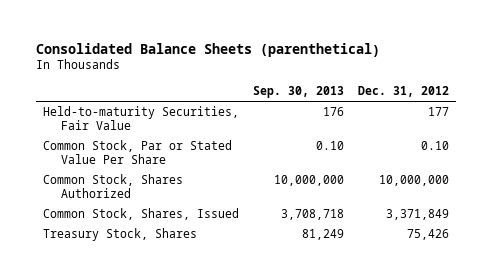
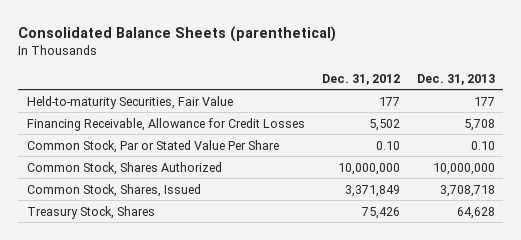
[252,86,344,99] Sep. 30, 2013 -> none
none -> [416,73,495,85] Dec. 31, 2013
none -> [26,117,305,131] Financing Receivable, Allowance for Credit Losses

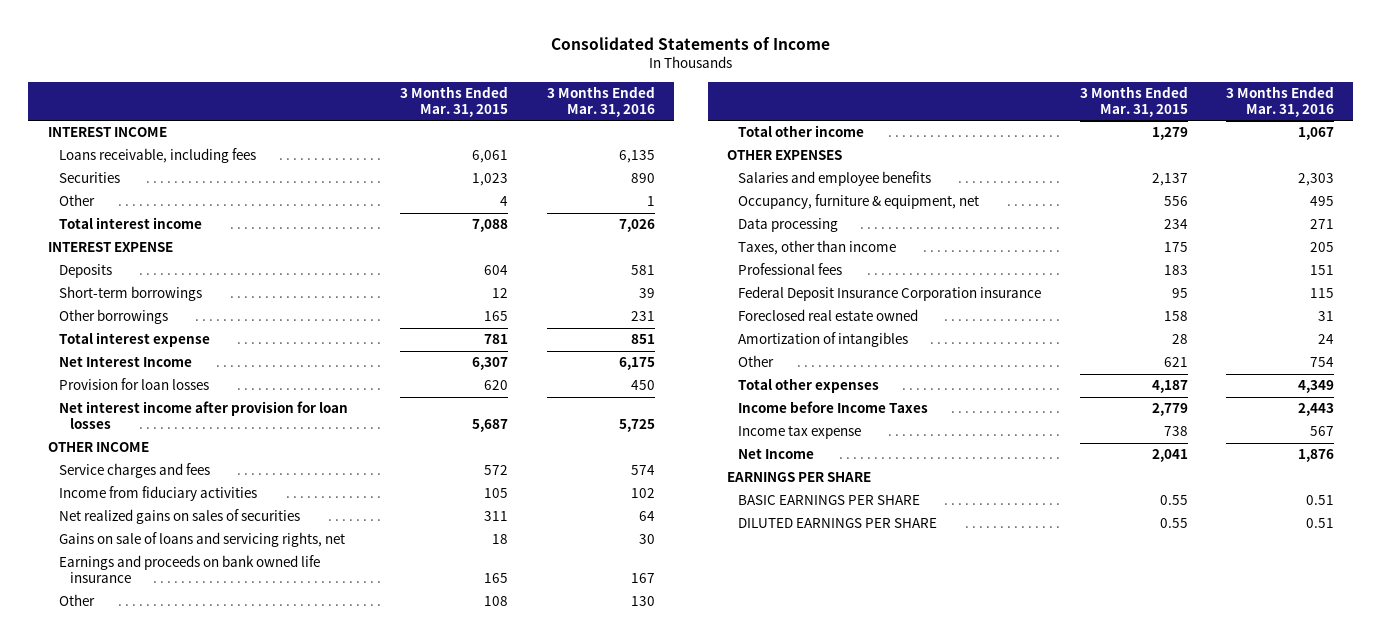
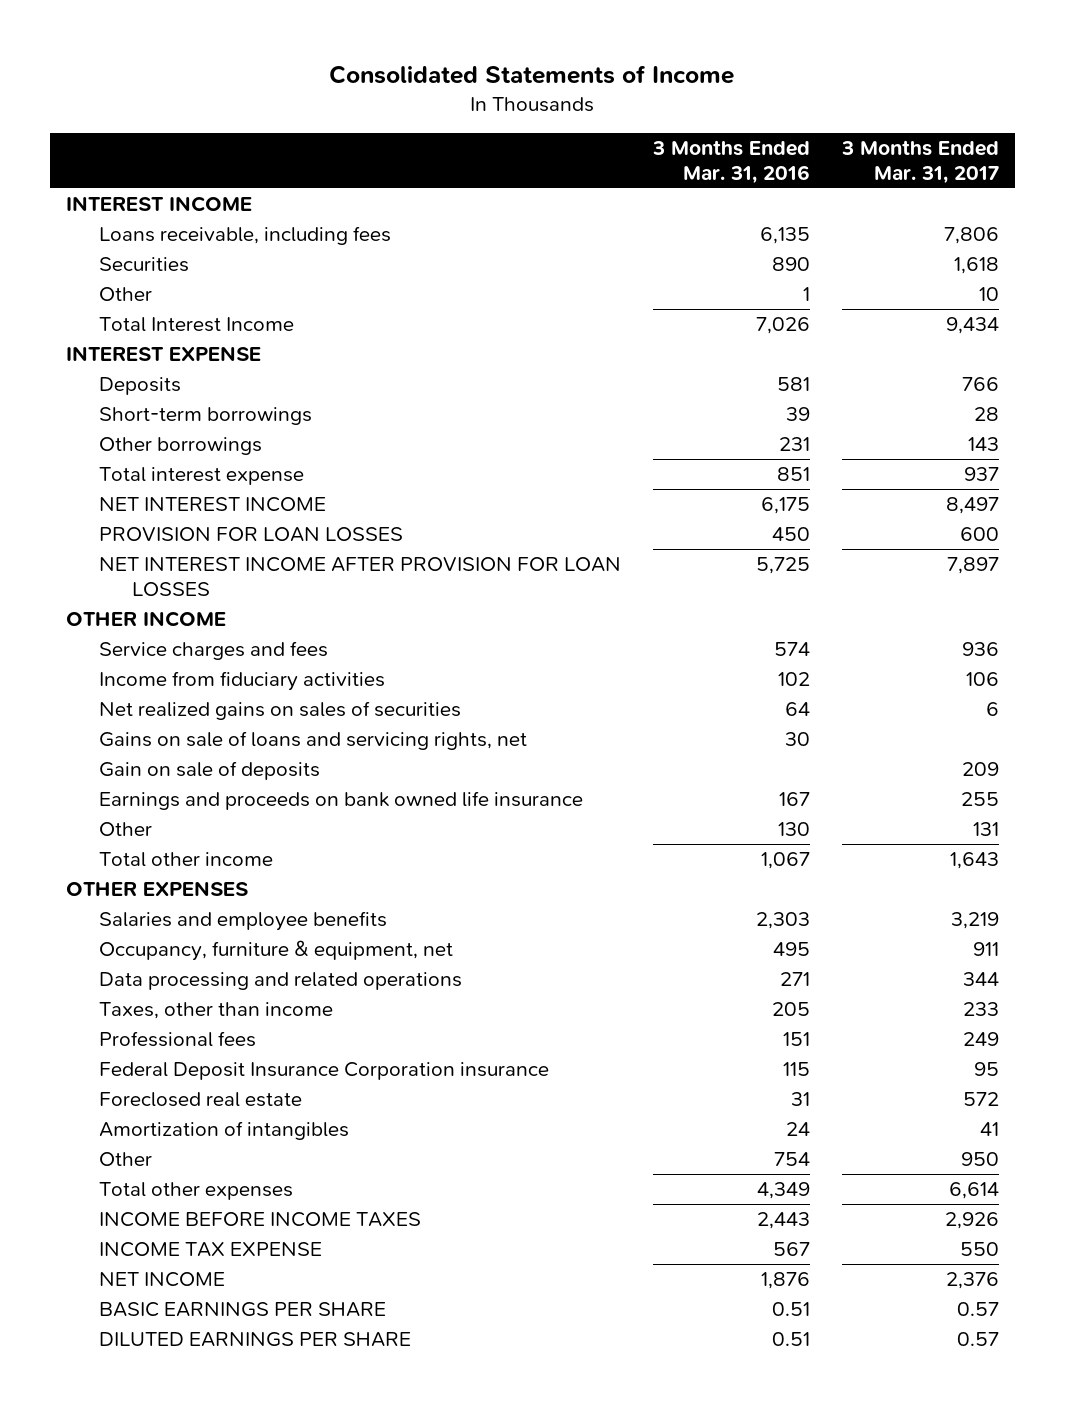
[400,85,509,118] 3 Months Ended Mar. 31, 2015 -> none
none -> [840,140,999,184] 3 Months Ended Mar. 31, 2017
[58,217,202,230] Total interest income -> [98,317,294,333] Total Interest Income
[58,356,192,368] Net Interest Income -> [98,497,326,513] NET INTEREST INCOME
[58,378,209,391] Provision for loan losses -> [98,527,403,543] PROVISION FOR LOAN LOSSES
[58,401,348,430] Net interest income after provision for loan losses -> [98,557,621,597] NET INTEREST INCOME AFTER PROVISION FOR LOAN LOSSES
none -> [98,761,320,781] Gain on sale of deposits
[738,218,839,233] Data processing -> [98,972,462,991] Data processing and related operations
[738,309,919,322] Foreclosed real estate owned -> [98,1092,302,1108] Foreclosed real estate
[727,472,872,483] EARNINGS PER SHARE -> none
[738,401,929,414] Income before Income Taxes -> [98,1212,421,1228] INCOME BEFORE INCOME TAXES
[738,425,862,440] Income tax expense -> [98,1242,322,1258] INCOME TAX EXPENSE
[738,448,815,460] Net Income -> [98,1272,225,1288] NET INCOME

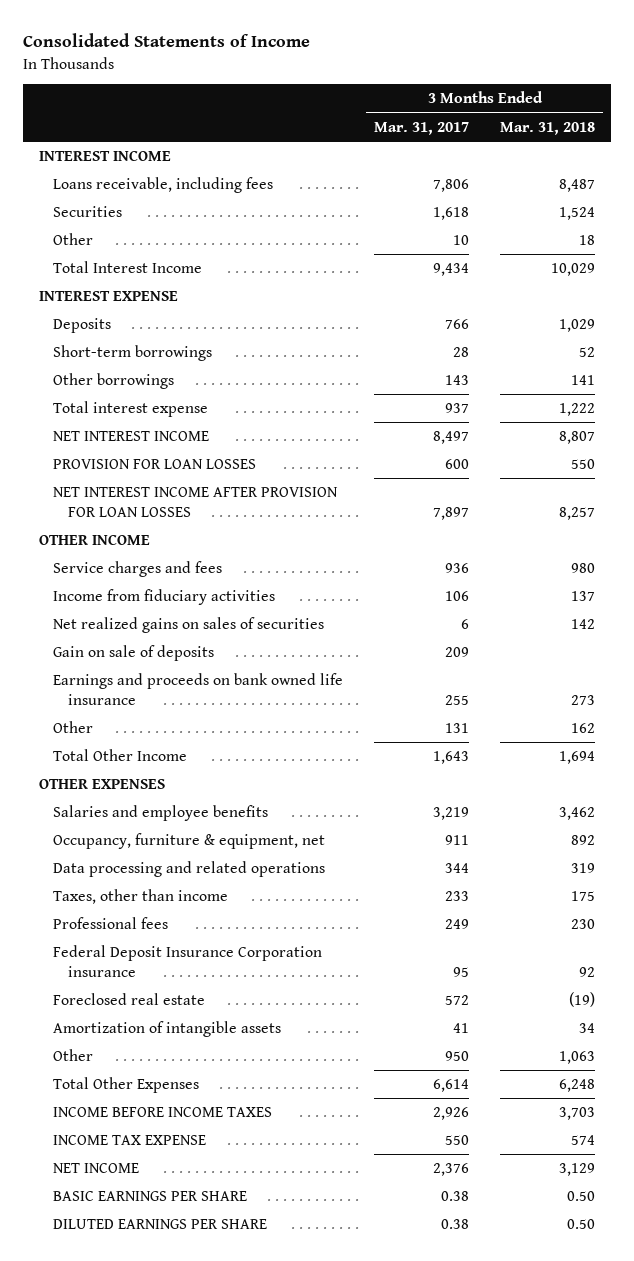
[651,140,810,184] 3 Months Ended Mar. 31, 2016 -> none
none -> [500,121,596,135] Mar. 31, 2018
[98,731,527,751] Gains on sale of loans and servicing rights, net -> none
[98,852,273,868] Total other income -> [53,749,188,762] Total Other Income
[98,1121,349,1141] Amortization of intangibles -> [53,1021,282,1038] Amortization of intangible assets
[98,1182,293,1201] Total other expenses -> [53,1077,200,1094] Total Other Expenses
[956,1302,999,1317] 0.57 -> [441,1191,470,1202] 0.38
[956,1332,999,1347] 0.57 -> [441,1219,470,1230] 0.38

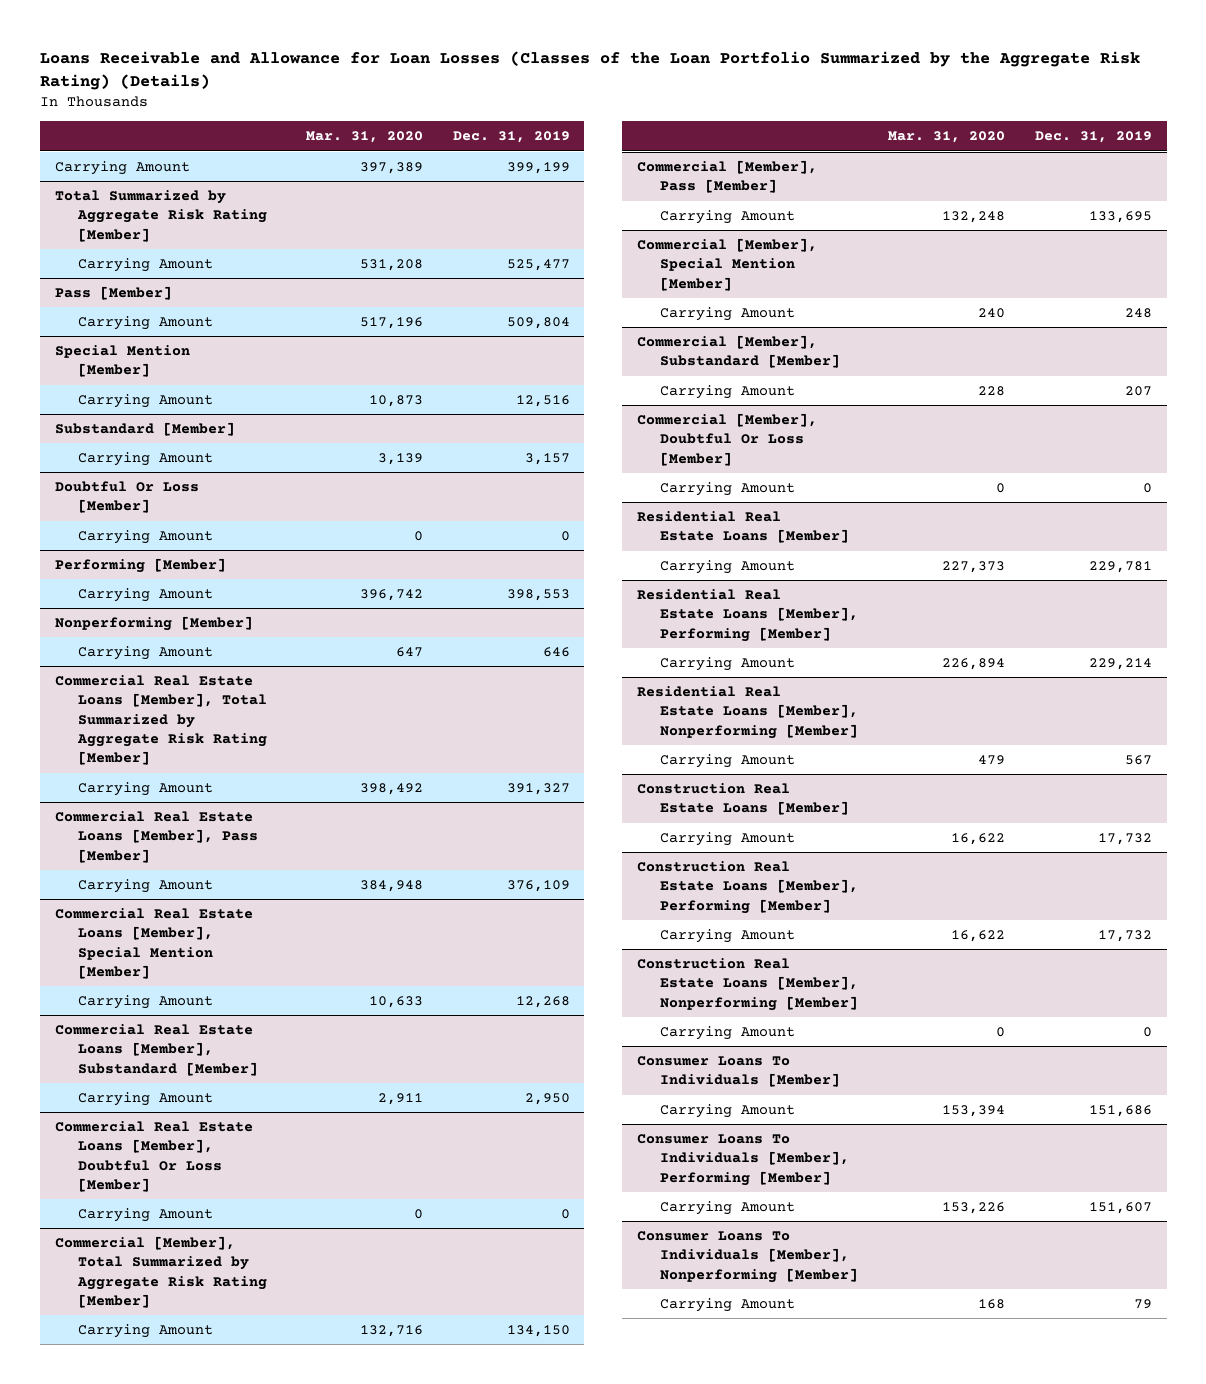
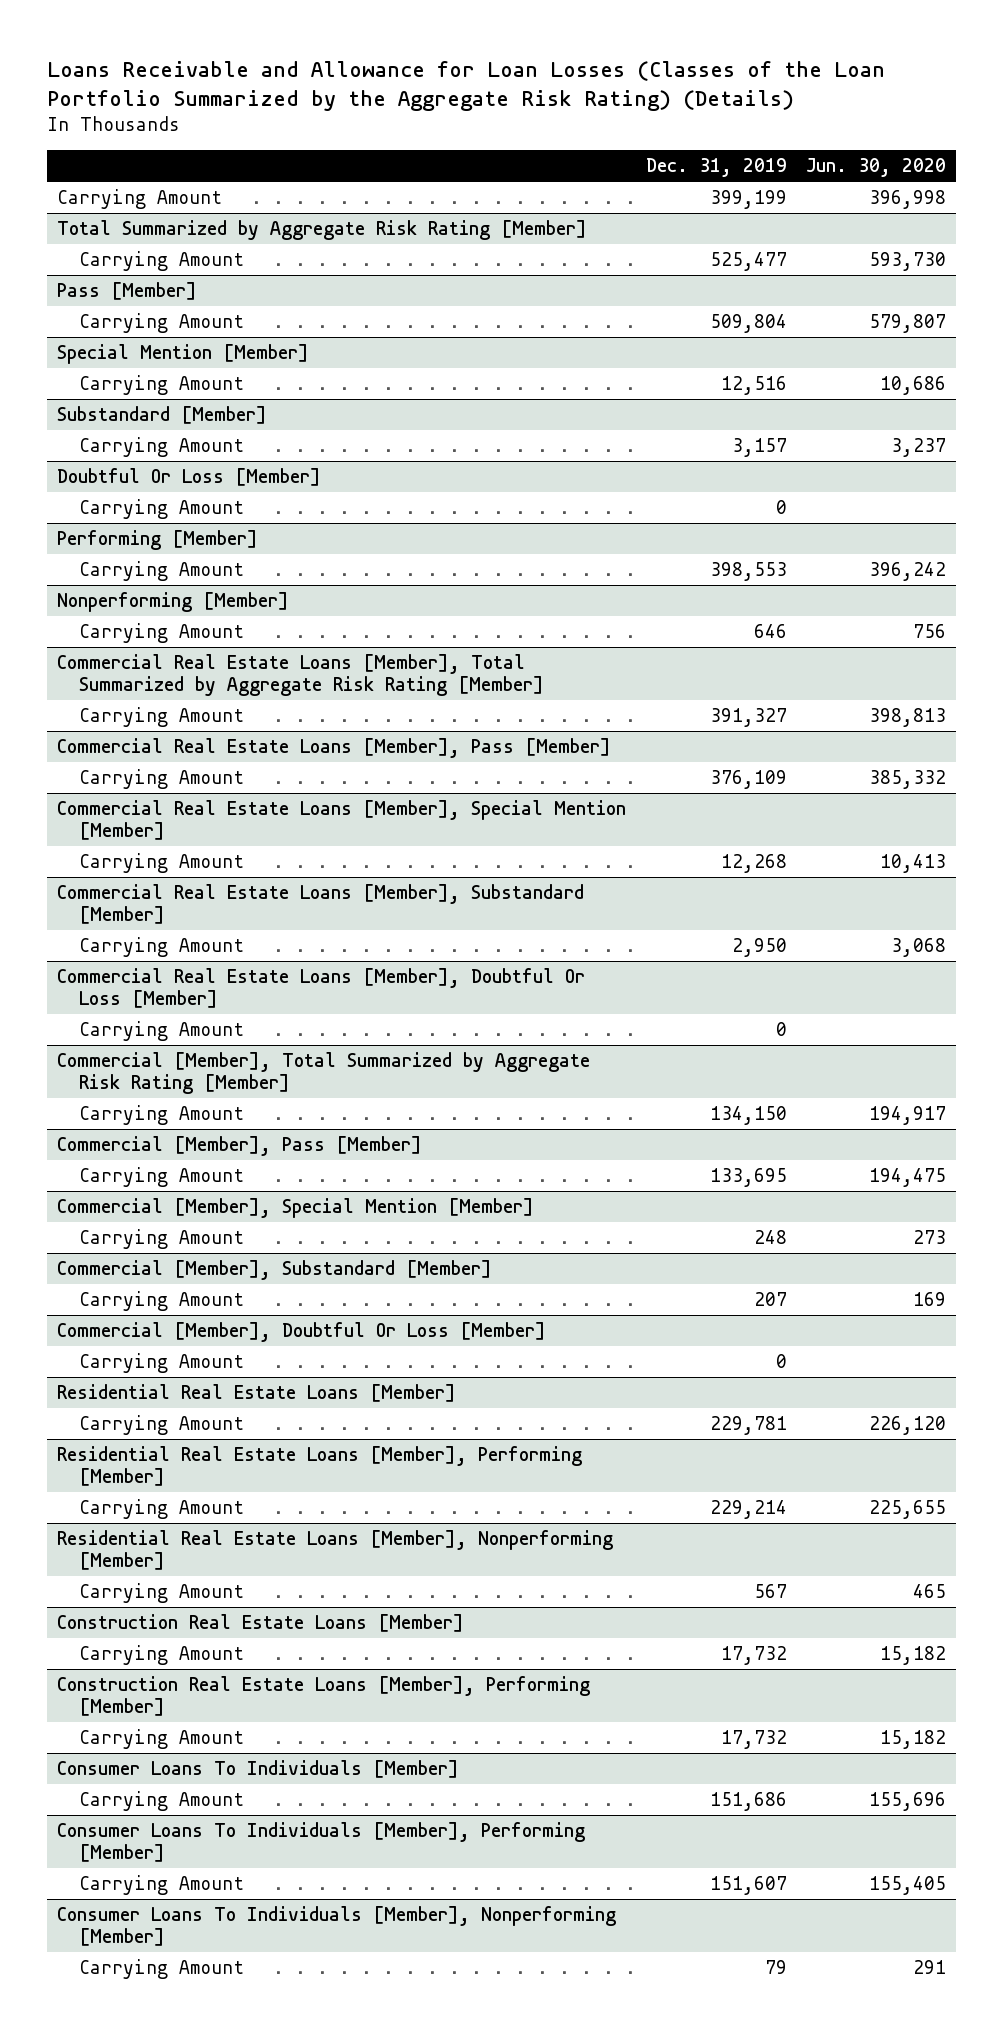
[305,131,423,144] Mar. 31, 2020 -> none
none -> [806,158,947,178] Jun. 30, 2020
[636,957,859,1011] Construction Real Estate Loans [Member], Nonperforming [Member] -> none
[660,1025,796,1040] Carrying Amount -> none

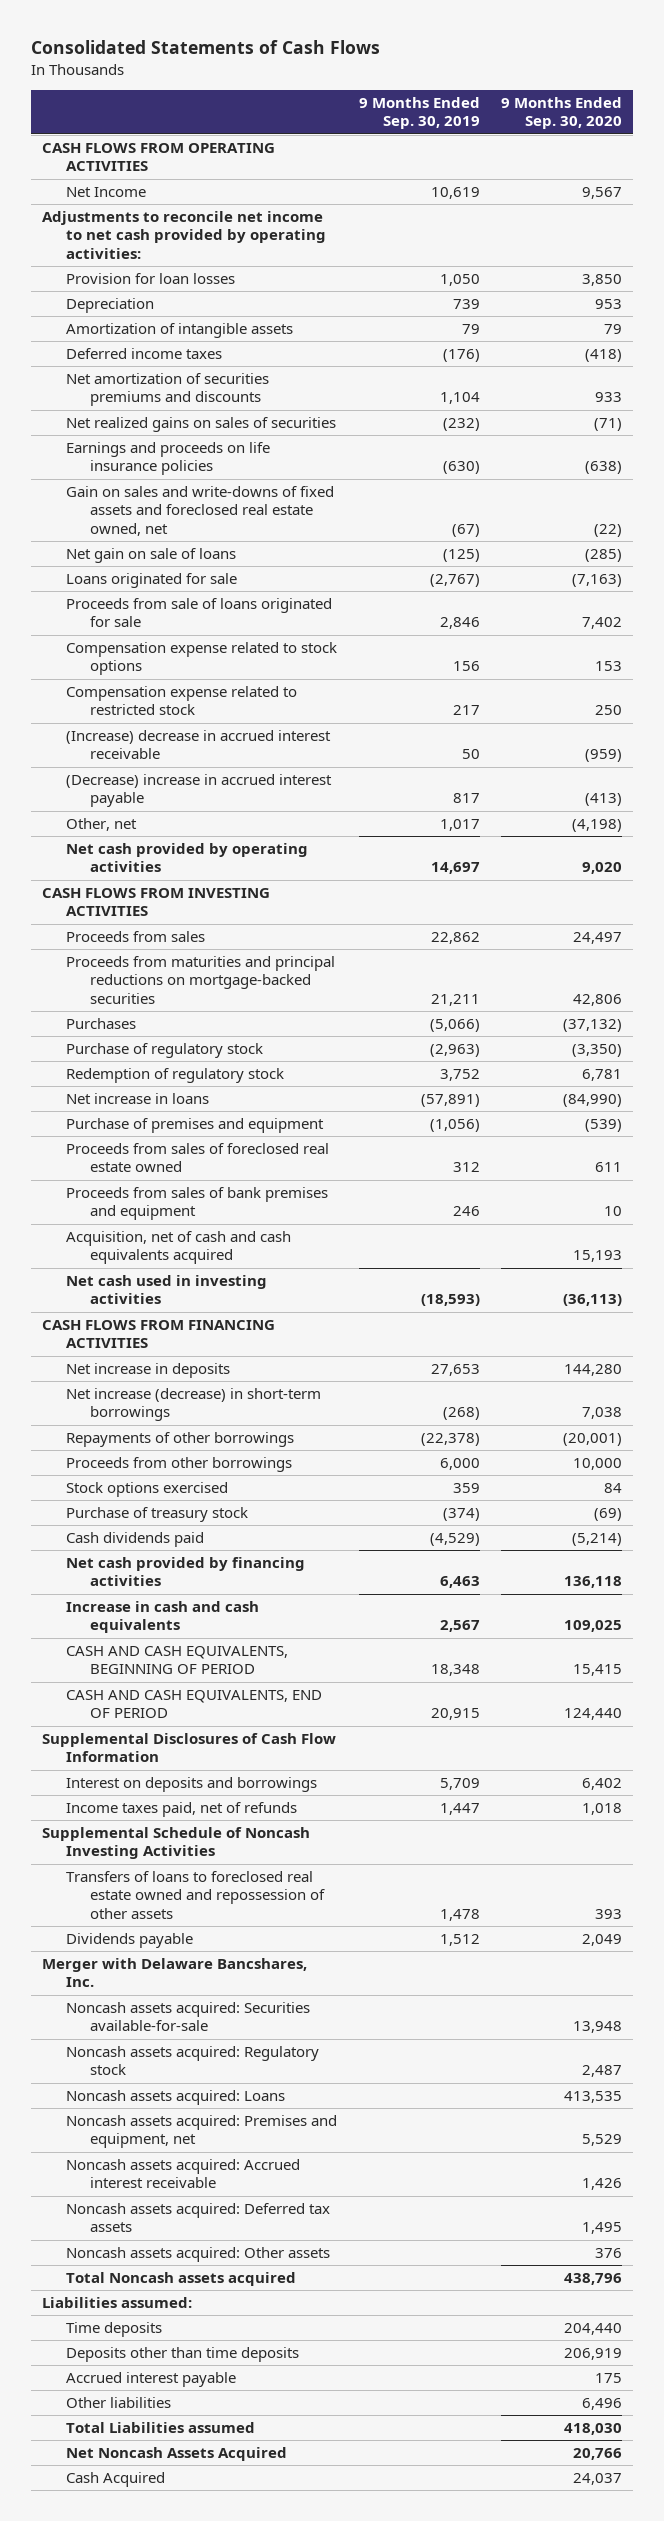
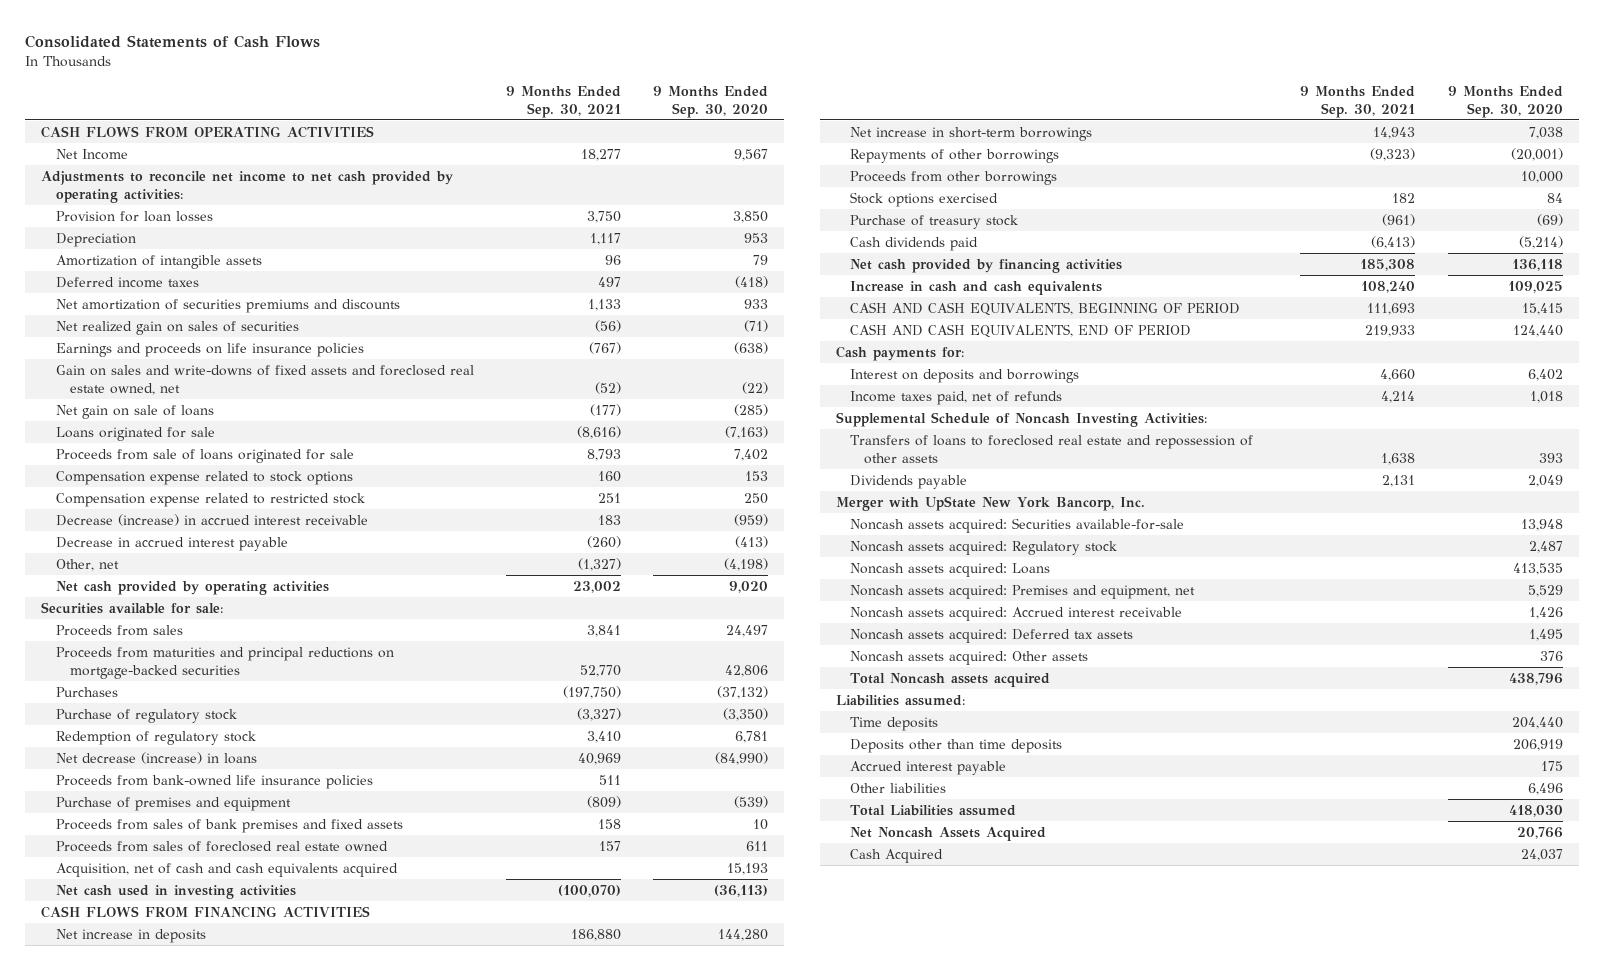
[358,97,480,130] 9 Months Ended Sep. 30, 2019 -> none
none -> [505,85,621,118] 9 Months Ended Sep. 30, 2021
[65,417,336,433] Net realized gains on sales of securities -> [55,320,299,335] Net realized gain on sales of securities
[65,730,331,760] (Increase) decrease in accrued interest receivable -> [55,513,368,526] Decrease (increase) in accrued interest receivable
[65,774,332,808] (Decrease) increase in accrued interest payable -> [55,536,288,551] Decrease in accrued interest payable
[41,888,270,917] CASH FLOWS FROM INVESTING ACTIVITIES -> none
none -> [41,601,224,614] Securities available for sale:
[65,1093,209,1105] Net increase in loans -> [55,751,257,764] Net decrease (increase) in loans
none -> [55,774,373,789] Proceeds from bank-owned life insurance policies
none -> [55,818,403,833] Proceeds from sales of bank premises and fixed assets
[65,1187,328,1221] Proceeds from sales of bank premises and equipment -> none
[65,1388,321,1422] Net increase (decrease) in short-term borrowings -> [849,126,1092,141] Net increase in short-term borrowings
[41,1733,336,1763] Supplemental Disclosures of Cash Flow Information -> none
none -> [835,345,964,361] Cash payments for:
[41,1827,310,1860] Supplemental Schedule of Noncash Investing Activities -> [835,411,1207,427] Supplemental Schedule of Noncash Investing Activities:
[65,1871,325,1919] Transfers of loans to foreclosed real estate owned and repossession of other assets -> [849,434,1253,464] Transfers of loans to foreclosed real estate and repossession of other assets
[41,1958,307,1988] Merger with Delaware Bancshares, Inc. -> [835,495,1145,511] Merger with UpState New York Bancorp, Inc.

